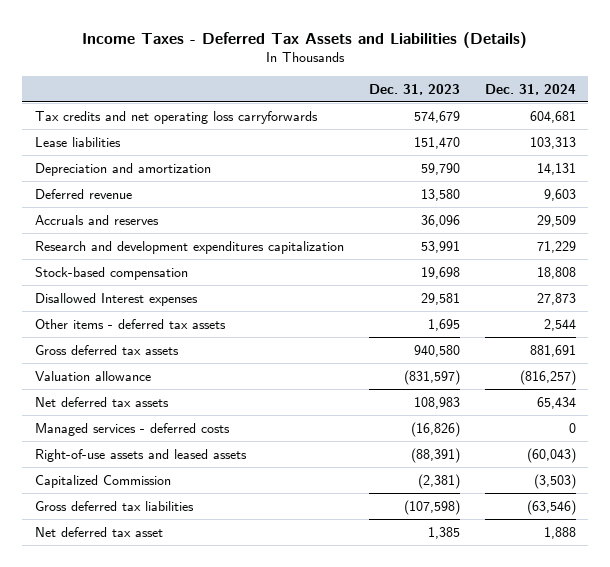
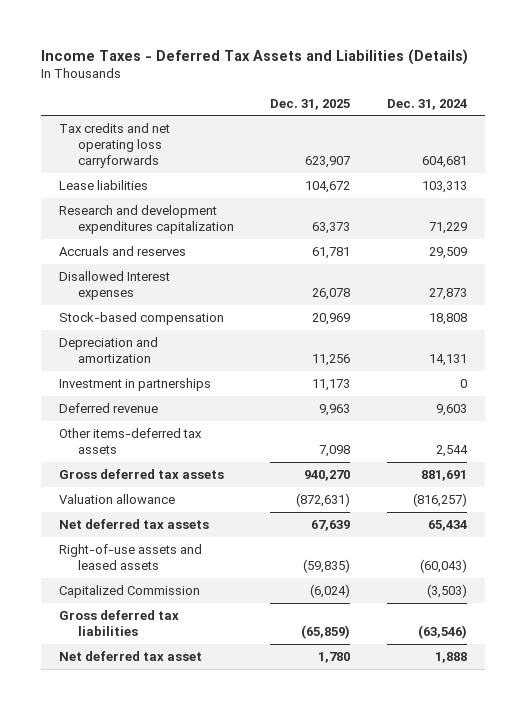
[368,83,460,95] Dec. 31, 2023 -> none
none -> [270,98,351,110] Dec. 31, 2025
[34,214,159,225] Accruals and reserves -> [58,245,186,256] Accruals and reserves
[34,266,188,280] Stock-based compensation -> [58,311,224,325] Stock-based compensation
[34,162,211,176] Depreciation and amortization -> [58,336,158,364] Depreciation and amortization
none -> [58,377,211,391] Investment in partnerships
[34,188,132,199] Deferred revenue -> [58,402,158,413] Deferred revenue
[34,318,226,329] Other items - deferred tax assets -> [58,427,202,455] Other items-deferred tax assets
[34,422,230,436] Managed services - deferred costs -> none

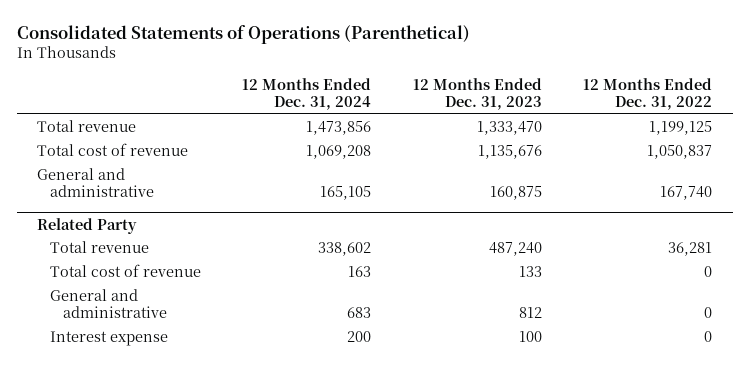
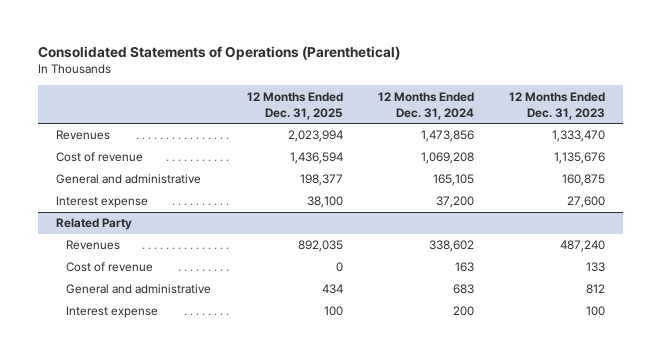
[583,77,713,110] 12 Months Ended Dec. 31, 2022 -> none
none -> [246,91,343,120] 12 Months Ended Dec. 31, 2025
[37,120,137,133] Total revenue -> [55,130,110,141] Revenues
[37,143,189,157] Total cost of revenue -> [55,152,143,163] Cost of revenue
none -> [55,196,148,209] Interest expense
[50,241,150,254] Total revenue -> [66,240,121,251] Revenues
[50,264,202,278] Total cost of revenue -> [66,262,154,273] Cost of revenue

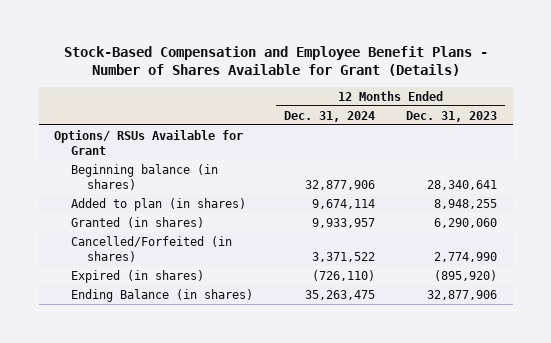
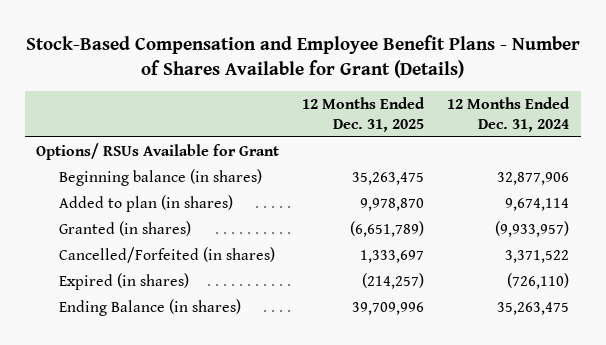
[406,110,498,122] Dec. 31, 2023 -> none
none -> [302,96,426,132] 12 Months Ended Dec. 31, 2025
[311,217,375,228] 9,933,957 -> [495,220,570,237] (9,933,957)

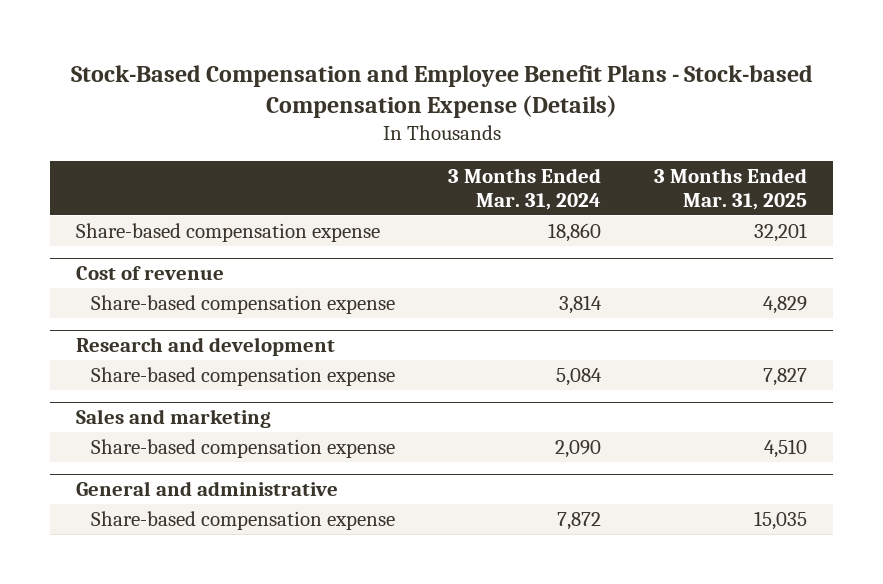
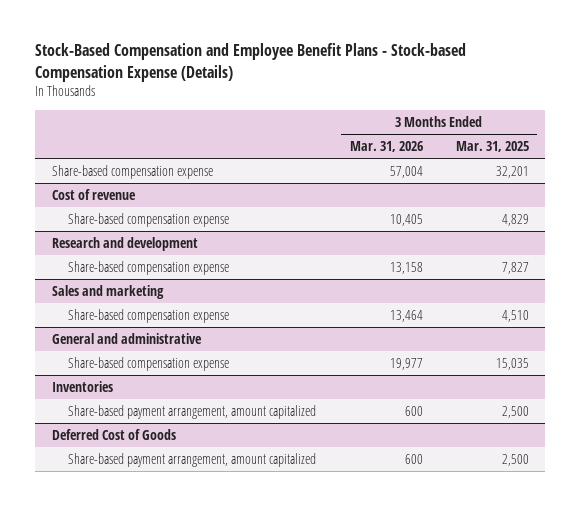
[448,167,602,210] 3 Months Ended Mar. 31, 2024 -> none
none -> [349,140,423,152] Mar. 31, 2026
none -> [51,380,113,392] Inventories
none -> [68,404,317,419] Share-based payment arrangement, amount capitalized
none -> [51,428,176,440] Deferred Cost of Goods
none -> [68,452,317,467] Share-based payment arrangement, amount capitalized

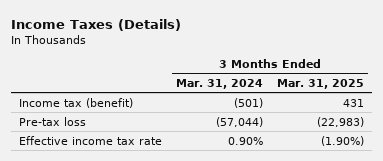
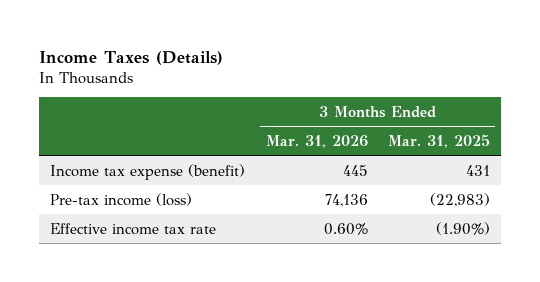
[175,79,263,90] Mar. 31, 2024 -> none
none -> [265,134,368,148] Mar. 31, 2026
[18,97,133,108] Income tax (benefit) -> [49,163,245,180] Income tax expense (benefit)
[18,116,86,126] Pre-tax loss -> [49,192,192,206] Pre-tax income (loss)

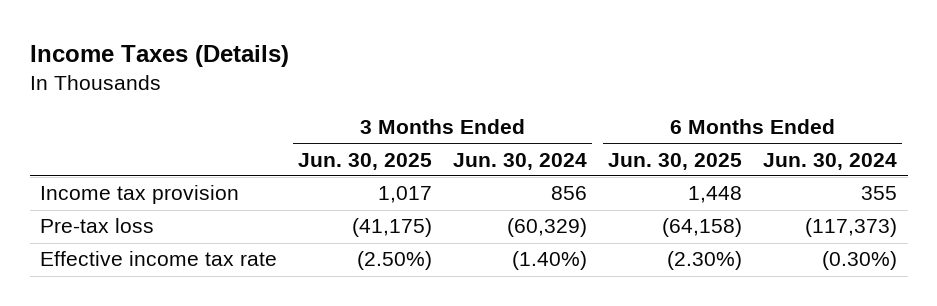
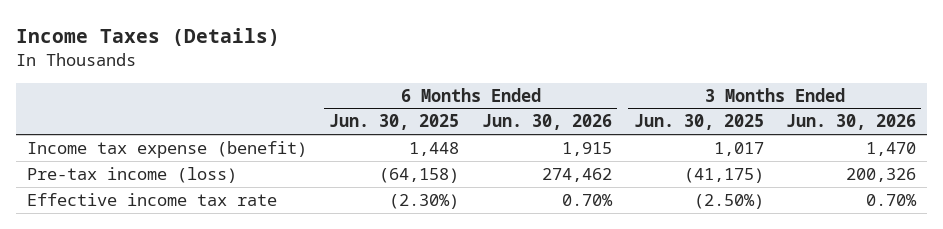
[453,152,588,170] Jun. 30, 2024 -> none
[763,152,898,170] Jun. 30, 2024 -> none
none -> [481,114,612,131] Jun. 30, 2026
none -> [785,114,916,131] Jun. 30, 2026
[40,185,240,205] Income tax provision -> [27,140,308,158] Income tax expense (benefit)
[40,218,155,234] Pre-tax loss -> [27,166,238,183] Pre-tax income (loss)

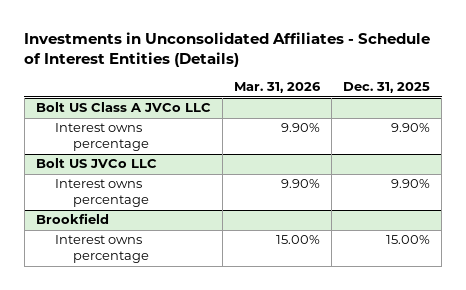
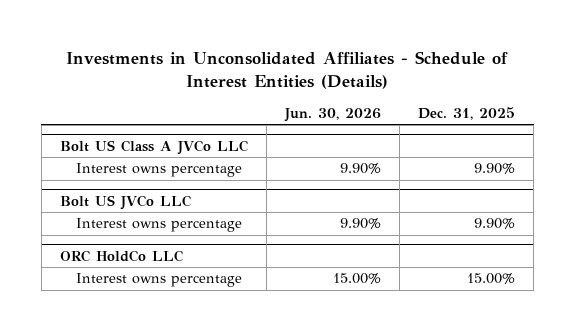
[234,82,322,94] Mar. 31, 2026 -> none
none -> [283,108,381,123] Jun. 30, 2026
[36,213,110,225] Brookfield -> [59,249,183,262] ORC HoldCo LLC

